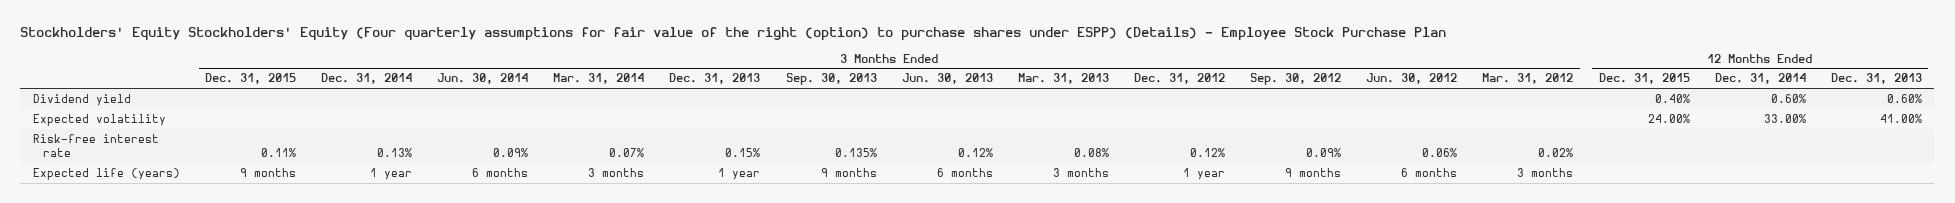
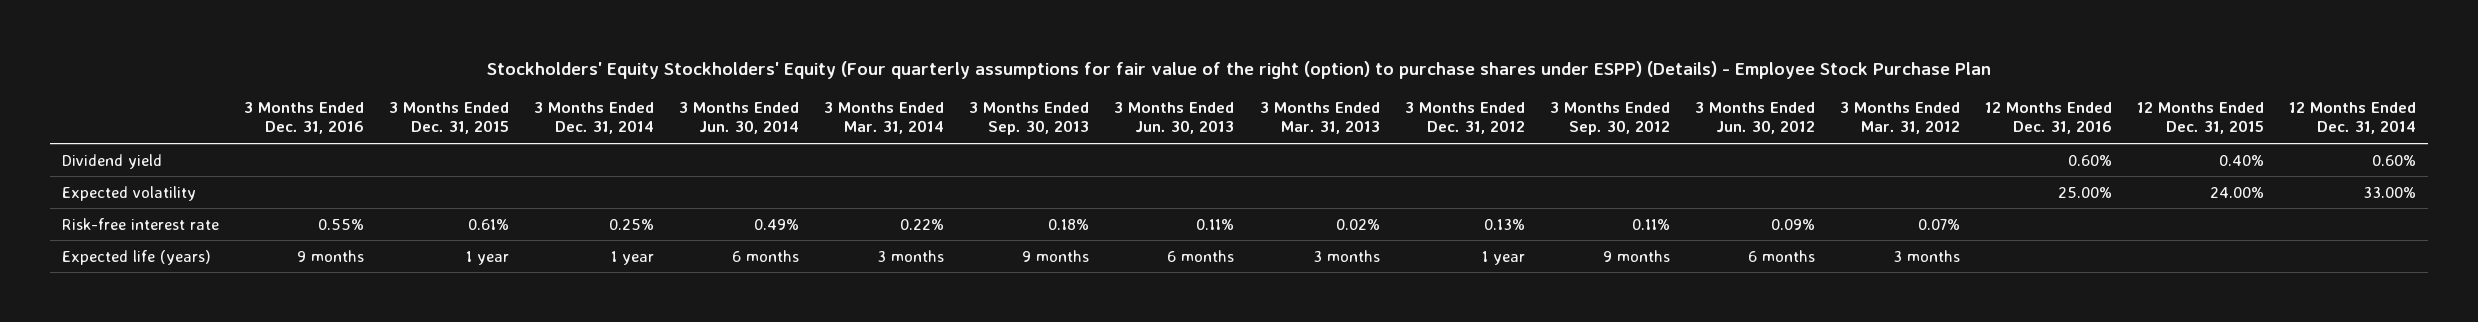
[669,73,761,85] Dec. 31, 2013 -> none
[1830,73,1922,85] Dec. 31, 2013 -> none
none -> [244,101,365,135] 3 Months Ended Dec. 31, 2016
none -> [1984,101,2112,135] 12 Months Ended Dec. 31, 2016
[260,148,296,158] 0.11% -> [468,218,510,230] 0.61%
[377,148,413,158] 0.13% -> [609,218,655,230] 0.25%
[493,148,529,158] 0.09% -> [754,218,800,230] 0.49%
[609,148,645,158] 0.07% -> [900,218,945,230] 0.22%
[834,148,877,158] 0.135% -> [1048,218,1090,230] 0.18%
[957,148,993,158] 0.12% -> [1196,218,1235,230] 0.11%
[1073,148,1109,158] 0.08% -> [1335,218,1380,230] 0.02%
[1189,148,1225,158] 0.12% -> [1483,218,1525,230] 0.13%
[1306,148,1342,158] 0.09% -> [1631,218,1670,230] 0.11%
[1422,148,1458,158] 0.06% -> [1770,218,1815,230] 0.09%
[1538,148,1574,158] 0.02% -> [1917,218,1960,230] 0.07%
[239,168,296,178] 9 months -> [466,250,510,265] 1 year

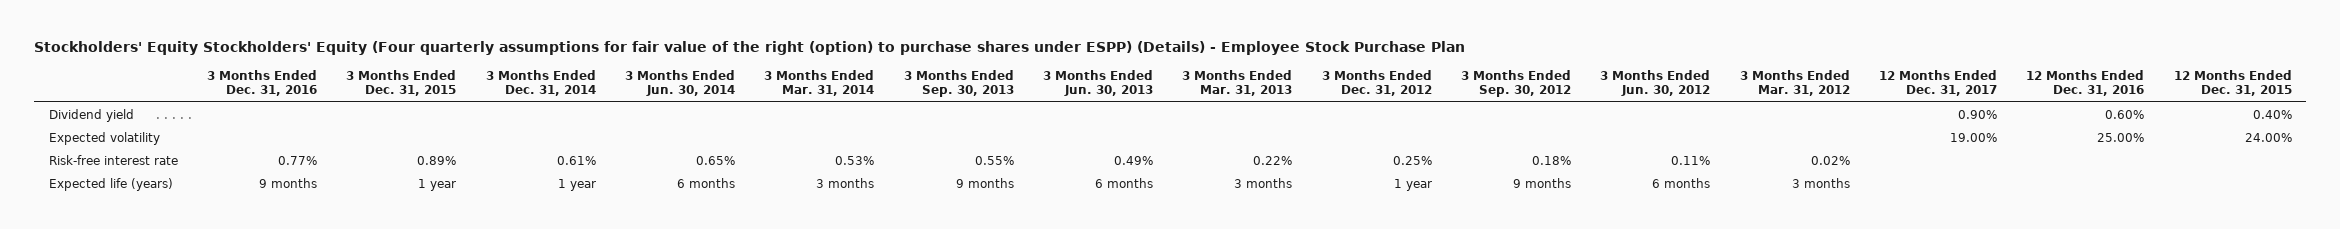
[2288,101,2416,135] 12 Months Ended Dec. 31, 2014 -> none
none -> [1879,69,1998,97] 12 Months Ended Dec. 31, 2017
[318,218,365,230] 0.55% -> [277,155,317,165] 0.77%
[468,218,510,230] 0.61% -> [417,155,457,165] 0.89%
[609,218,655,230] 0.25% -> [556,155,596,165] 0.61%
[754,218,800,230] 0.49% -> [695,155,735,165] 0.65%
[900,218,945,230] 0.22% -> [835,155,875,165] 0.53%
[1048,218,1090,230] 0.18% -> [974,155,1014,165] 0.55%
[1196,218,1235,230] 0.11% -> [1113,155,1153,165] 0.49%
[1335,218,1380,230] 0.02% -> [1253,155,1293,165] 0.22%
[1483,218,1525,230] 0.13% -> [1392,155,1432,165] 0.25%
[1631,218,1670,230] 0.11% -> [1531,155,1571,165] 0.18%
[1770,218,1815,230] 0.09% -> [1671,155,1711,165] 0.11%
[1917,218,1960,230] 0.07% -> [1810,155,1850,165] 0.02%

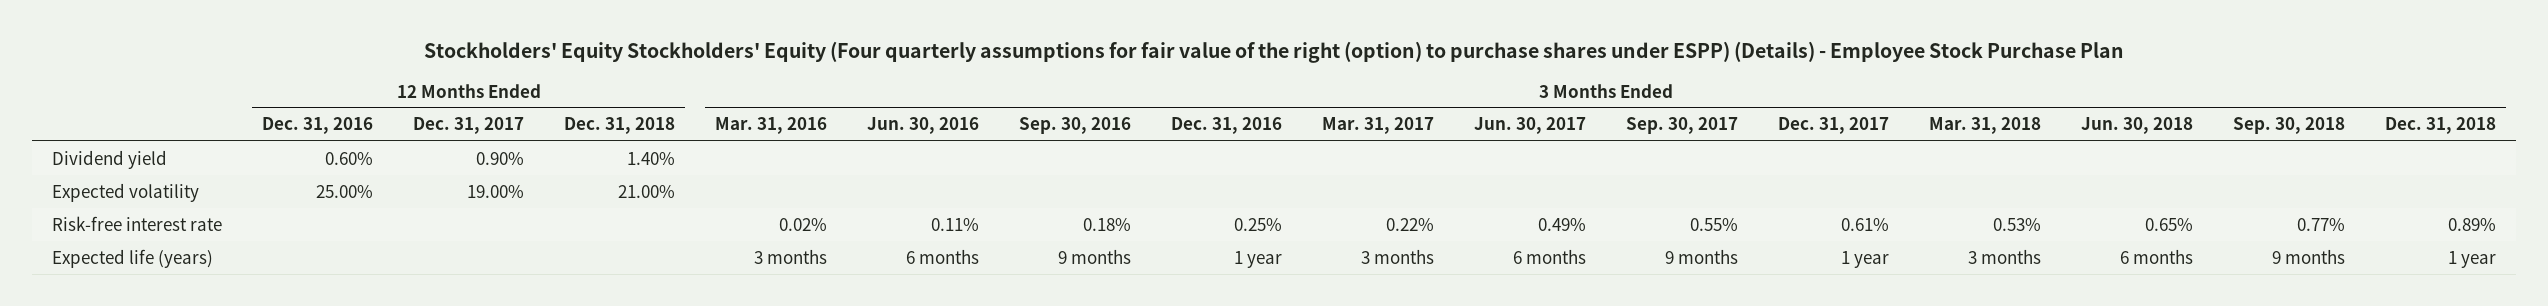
[346,69,457,97] 3 Months Ended Dec. 31, 2015 -> none
[485,69,596,97] 3 Months Ended Dec. 31, 2014 -> none
[624,69,735,97] 3 Months Ended Jun. 30, 2014 -> none
[764,69,875,97] 3 Months Ended Mar. 31, 2014 -> none
[903,69,1014,98] 3 Months Ended Sep. 30, 2013 -> none
[1042,69,1153,97] 3 Months Ended Jun. 30, 2013 -> none
[1182,69,1293,97] 3 Months Ended Mar. 31, 2013 -> none
[1321,69,1432,97] 3 Months Ended Dec. 31, 2012 -> none
[1460,69,1571,98] 3 Months Ended Sep. 30, 2012 -> none
[1600,69,1711,97] 3 Months Ended Jun. 30, 2012 -> none
[1739,69,1850,97] 3 Months Ended Mar. 31, 2012 -> none
[2173,69,2292,97] 12 Months Ended Dec. 31, 2015 -> none
none -> [564,117,676,135] Dec. 31, 2018
none -> [715,117,828,135] Mar. 31, 2016
none -> [867,117,980,135] Jun. 30, 2016
none -> [1019,117,1132,135] Sep. 30, 2016
none -> [1322,117,1435,135] Mar. 31, 2017
none -> [1474,117,1587,135] Jun. 30, 2017
none -> [1626,117,1739,135] Sep. 30, 2017
none -> [1778,117,1890,135] Dec. 31, 2017
none -> [1929,117,2042,135] Mar. 31, 2018
none -> [2081,117,2194,135] Jun. 30, 2018
none -> [2233,117,2346,135] Sep. 30, 2018
none -> [2385,117,2497,135] Dec. 31, 2018
[277,155,317,165] 0.77% -> [1234,217,1283,231] 0.25%
[258,177,317,188] 9 months -> [1234,250,1283,268] 1 year

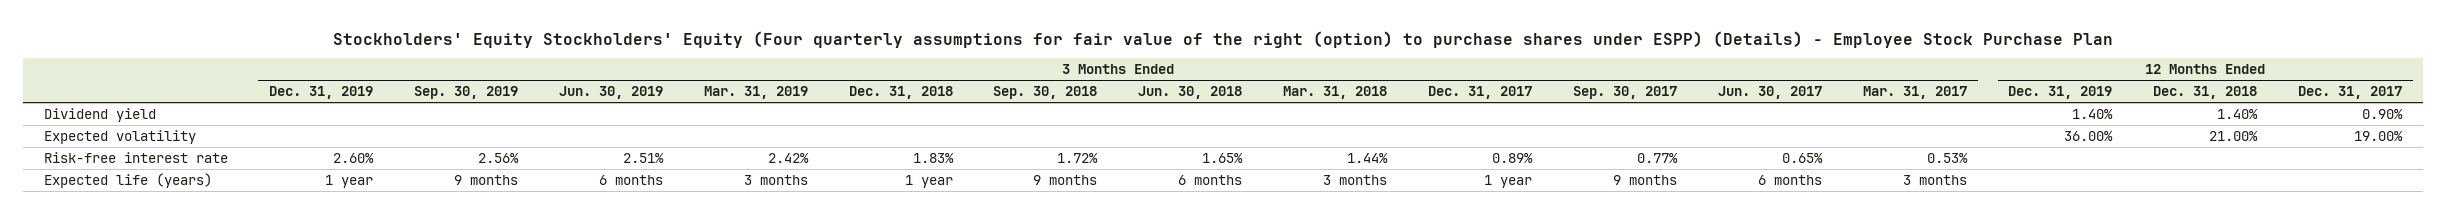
[262,117,374,135] Dec. 31, 2016 -> none
[715,117,828,135] Mar. 31, 2016 -> none
[867,117,980,135] Jun. 30, 2016 -> none
[1019,117,1132,135] Sep. 30, 2016 -> none
[1171,117,1283,135] Dec. 31, 2016 -> none
none -> [268,86,373,100] Dec. 31, 2019
none -> [413,86,518,100] Sep. 30, 2019
none -> [558,86,663,100] Jun. 30, 2019
none -> [703,86,808,100] Mar. 31, 2019
none -> [2008,86,2113,100] Dec. 31, 2019
[1386,217,1435,231] 0.22% -> [1927,153,1969,164] 0.53%
[1538,217,1587,231] 0.49% -> [1782,153,1824,164] 0.65%
[1690,217,1739,231] 0.55% -> [1637,153,1679,164] 0.77%
[1841,217,1890,231] 0.61% -> [1492,153,1534,164] 0.89%
[1993,217,2042,231] 0.53% -> [1347,153,1389,164] 1.44%
[2145,217,2194,231] 0.65% -> [1202,153,1244,164] 1.65%
[2297,217,2346,231] 0.77% -> [1057,153,1099,164] 1.72%
[2448,217,2497,231] 0.89% -> [912,153,954,164] 1.83%

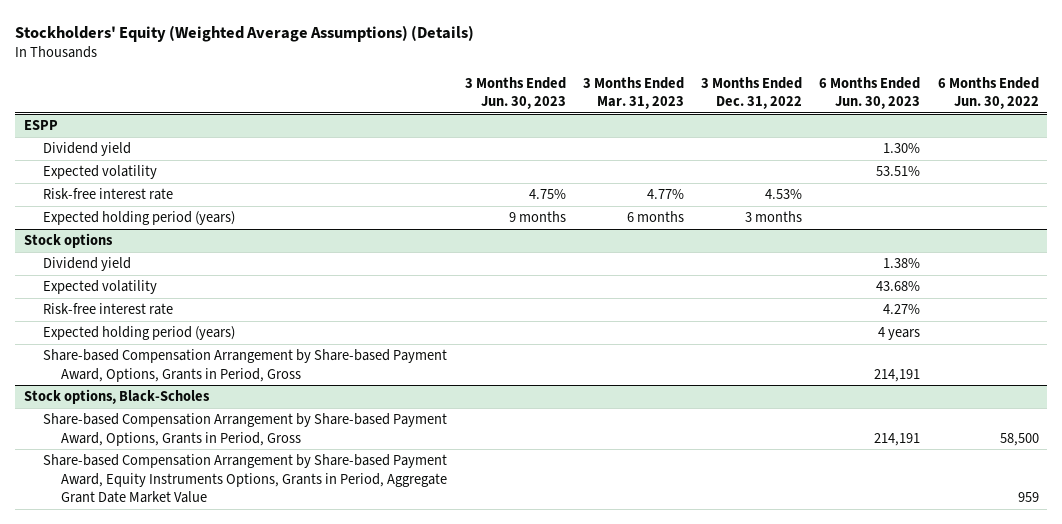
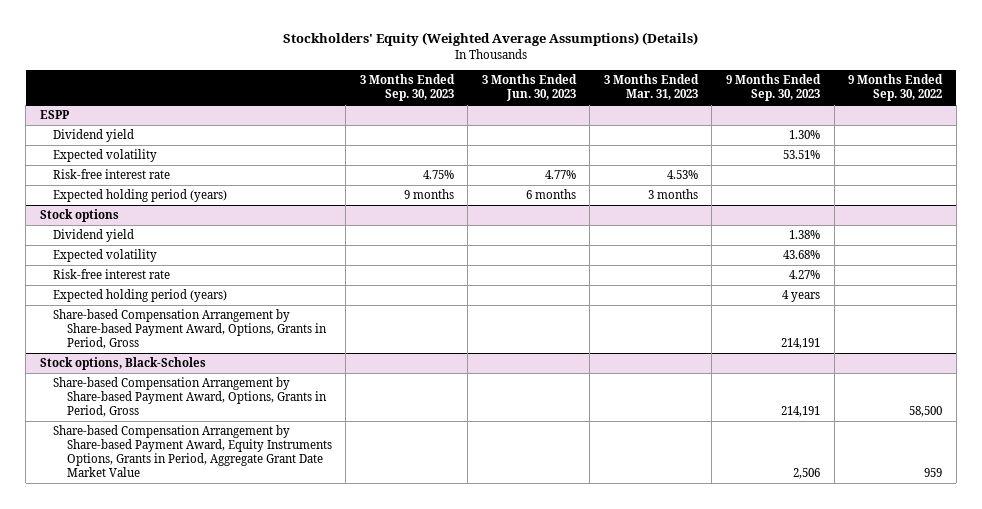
[701,76,803,110] 3 Months Ended Dec. 31, 2022 -> none
[819,76,921,110] 6 Months Ended Jun. 30, 2023 -> none
[937,76,1039,110] 6 Months Ended Jun. 30, 2022 -> none
none -> [359,74,455,102] 3 Months Ended Sep. 30, 2023
none -> [725,74,821,102] 9 Months Ended Sep. 30, 2023
none -> [848,74,944,102] 9 Months Ended Sep. 30, 2022
[528,189,566,200] 4.75% -> [544,170,576,180] 4.77%
[646,189,684,200] 4.77% -> [666,170,698,180] 4.53%
[508,211,566,223] 9 months -> [525,189,576,200] 6 months
[626,211,684,223] 6 months -> [647,189,698,200] 3 months

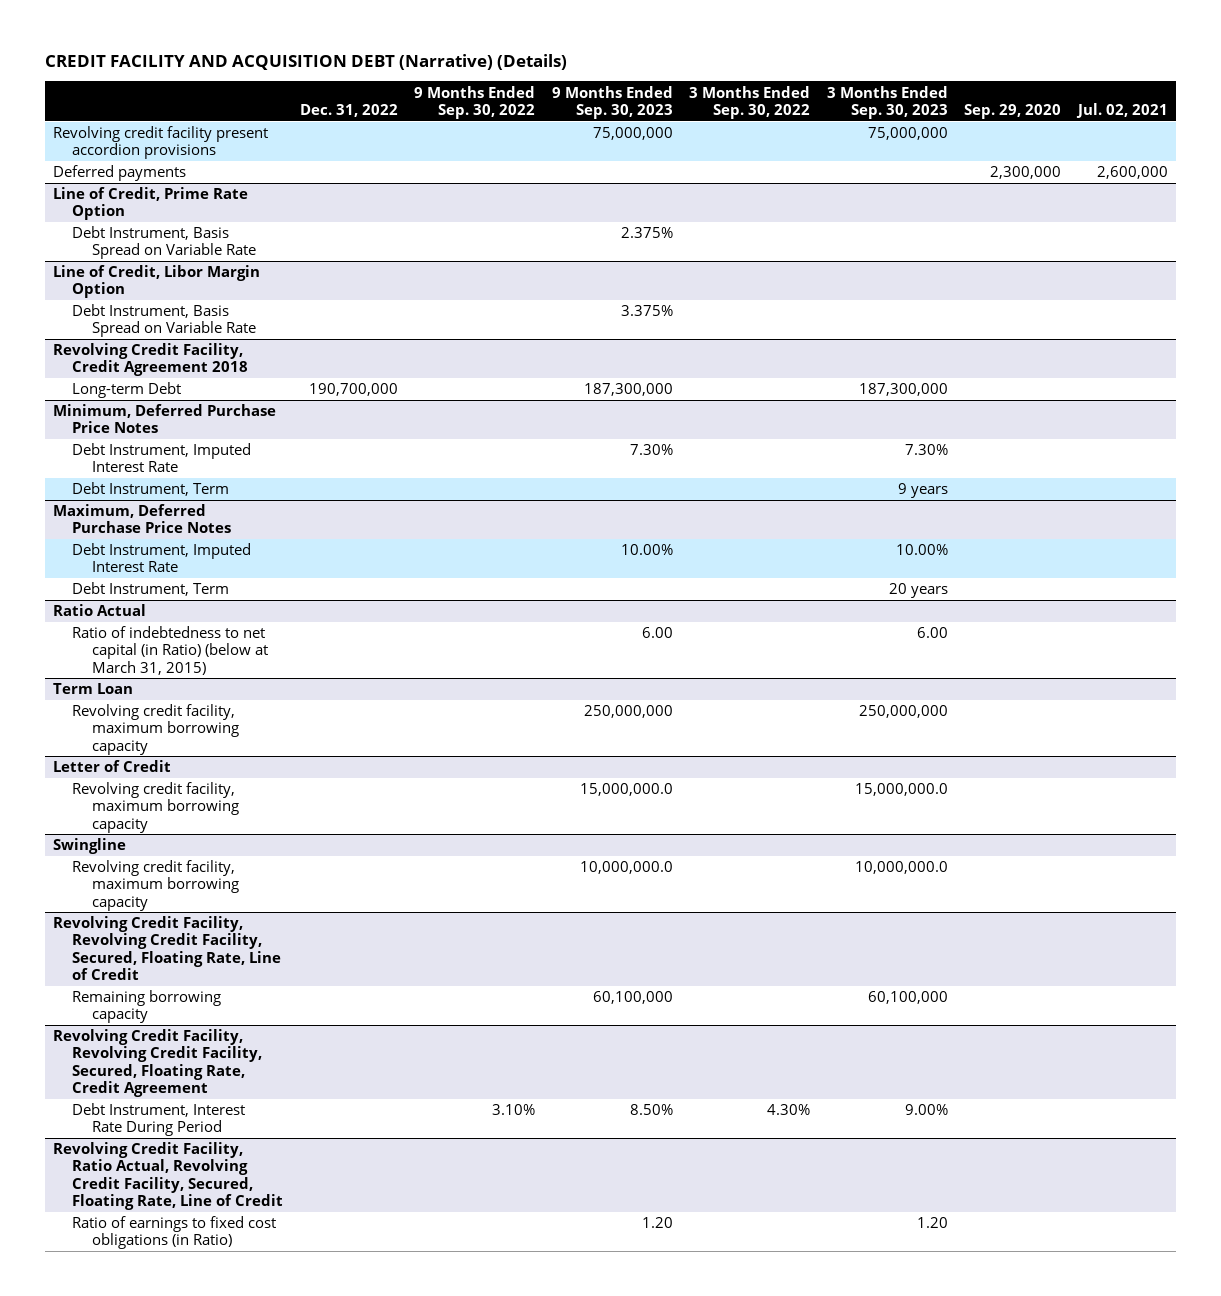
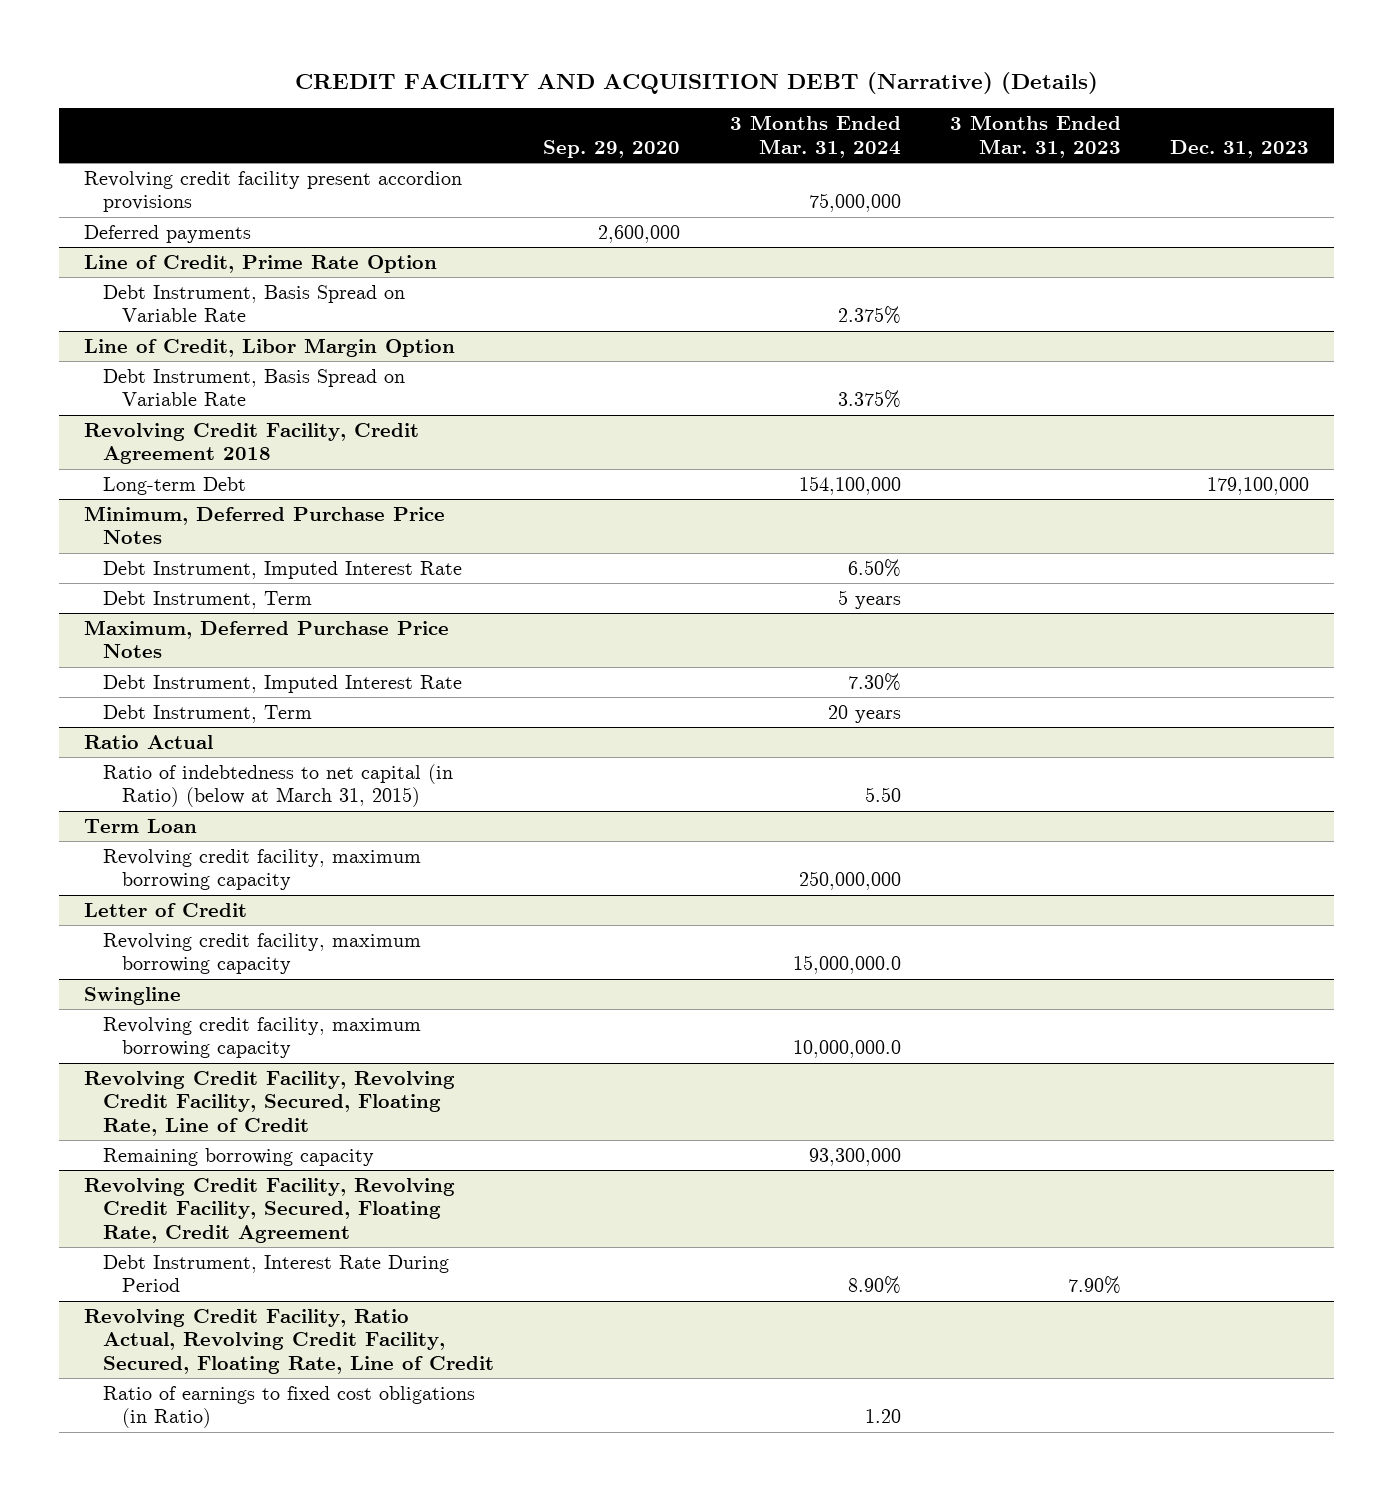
[299,103,398,117] Dec. 31, 2022 -> none
[414,85,536,119] 9 Months Ended Sep. 30, 2022 -> none
[551,85,673,119] 9 Months Ended Sep. 30, 2023 -> none
[689,85,811,119] 3 Months Ended Sep. 30, 2022 -> none
[826,85,948,119] 3 Months Ended Sep. 30, 2023 -> none
[1075,102,1168,118] Jul. 02, 2021 -> none
none -> [729,115,901,158] 3 Months Ended Mar. 31, 2024
none -> [950,115,1122,158] 3 Months Ended Mar. 31, 2023
none -> [1170,139,1310,158] Dec. 31, 2023
[990,166,1062,180] 2,300,000 -> [598,224,681,243] 2,600,000

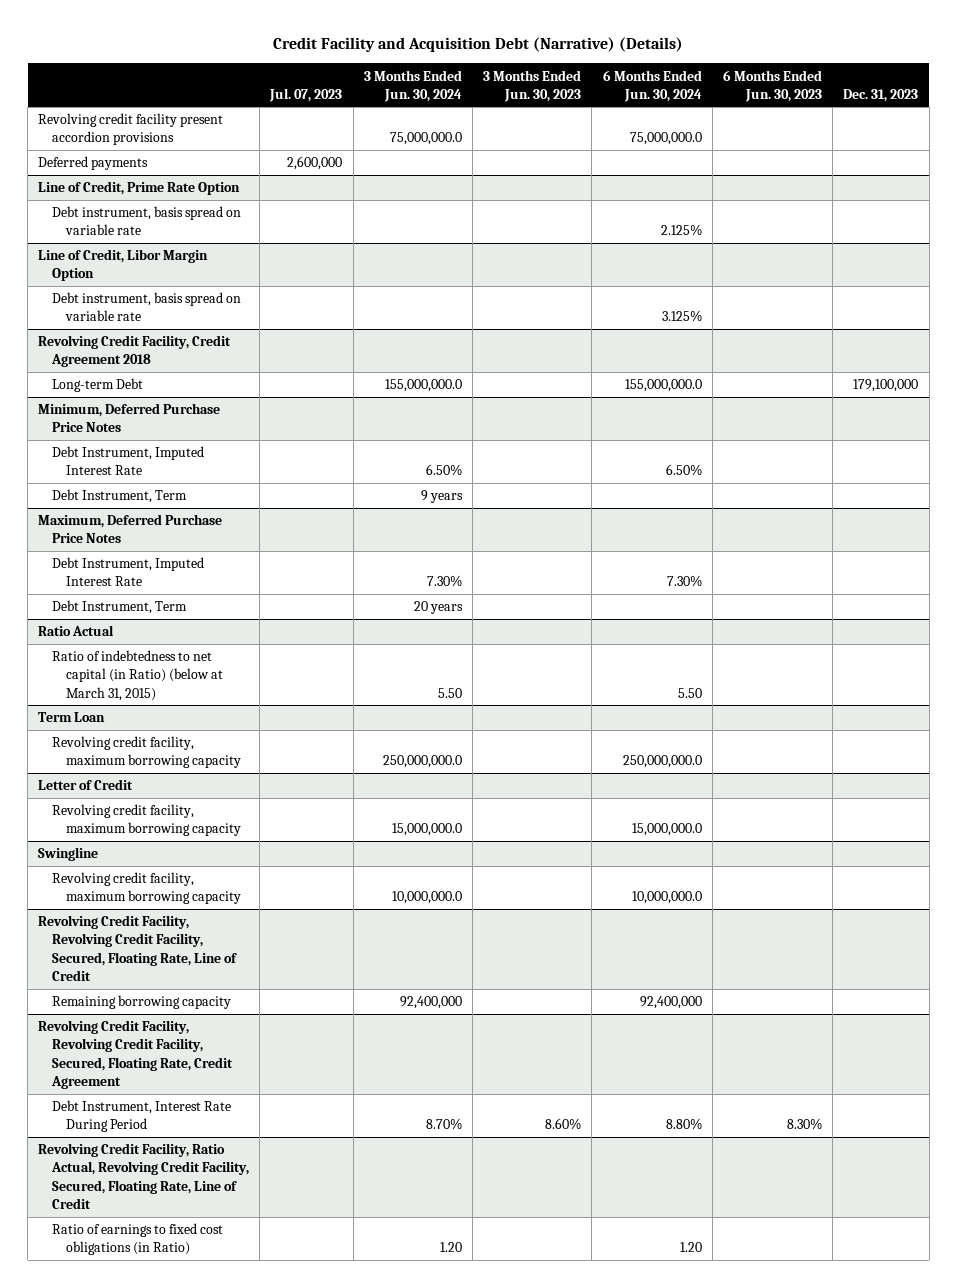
[294,72,1098,95] CREDIT FACILITY AND ACQUISITION DEBT (Narrative) (Details) -> [273,37,684,53] Credit Facility and Acquisition Debt (Narrative) (Details)
[543,139,681,158] Sep. 29, 2020 -> none
[729,115,901,158] 3 Months Ended Mar. 31, 2024 -> none
[950,115,1122,158] 3 Months Ended Mar. 31, 2023 -> none
none -> [269,87,343,102] Jul. 07, 2023
none -> [363,69,462,102] 3 Months Ended Jun. 30, 2024
none -> [483,69,582,102] 3 Months Ended Jun. 30, 2023
none -> [602,69,702,102] 6 Months Ended Jun. 30, 2024
none -> [722,69,822,102] 6 Months Ended Jun. 30, 2023
[103,284,406,323] Debt Instrument, Basis Spread on Variable Rate -> [52,206,242,236] Debt instrument, basis spread on variable rate
[103,368,406,407] Debt Instrument, Basis Spread on Variable Rate -> [52,292,242,322] Debt instrument, basis spread on variable rate

